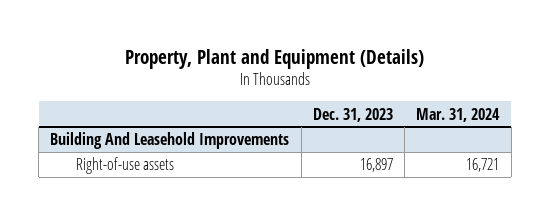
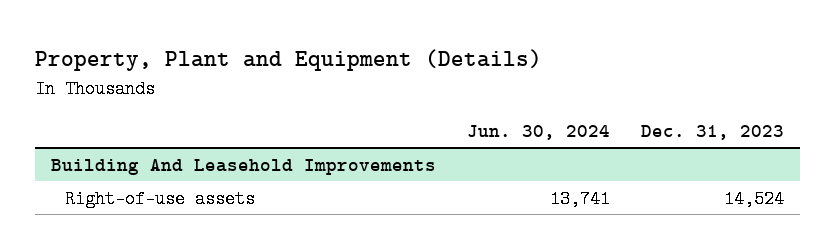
[416,107,501,122] Mar. 31, 2024 -> none
none -> [466,124,610,140] Jun. 30, 2024
[359,158,393,173] 16,897 -> [723,189,784,208] 14,524

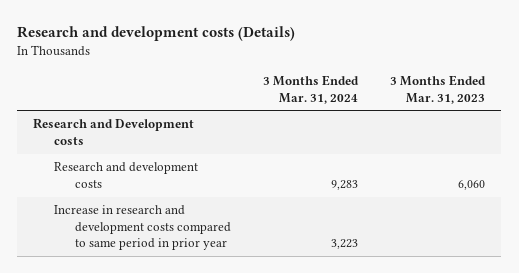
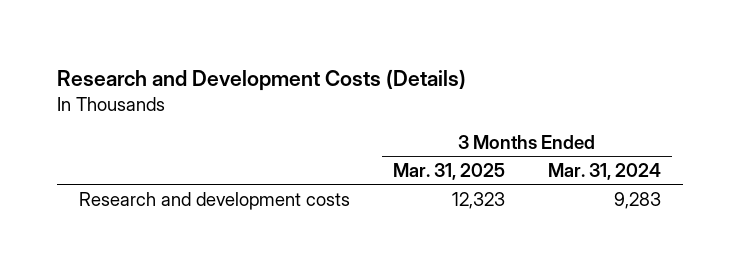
[17,26,296,42] Research and development costs (Details) -> [57,68,467,91] Research and Development Costs (Details)
[390,75,487,104] 3 Months Ended Mar. 31, 2023 -> none
none -> [393,163,506,181] Mar. 31, 2025
[33,118,195,145] Research and Development costs -> none
[54,205,231,251] Increase in research and development costs compared to same period in prior year -> none

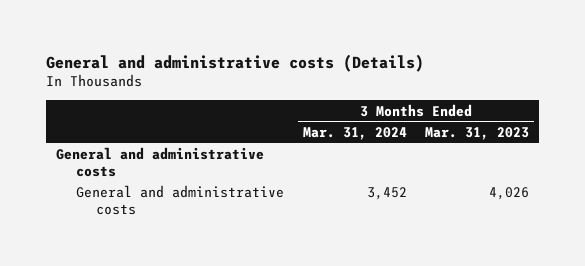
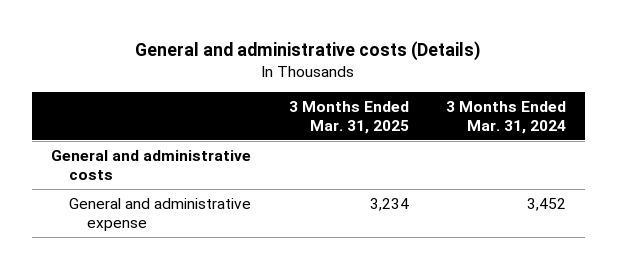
[425,126,530,140] Mar. 31, 2023 -> none
none -> [288,100,409,134] 3 Months Ended Mar. 31, 2025
[75,185,284,216] General and administrative costs -> [69,197,252,231] General and administrative expense

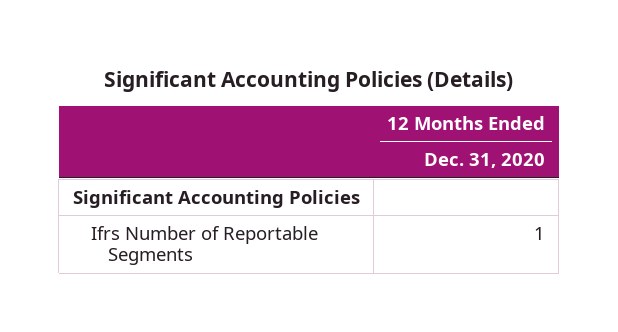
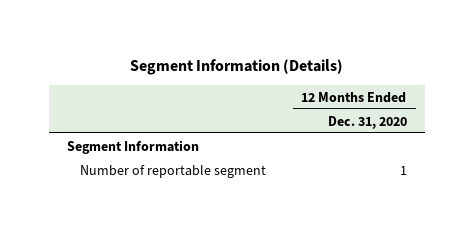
[103,71,513,93] Significant Accounting Policies (Details) -> [129,58,343,75] Segment Information (Details)
[72,189,360,208] Significant Accounting Policies -> none
none -> [66,139,199,154] Segment Information
[90,225,318,266] Ifrs Number of Reportable Segments -> [79,164,266,178] Number of reportable segment

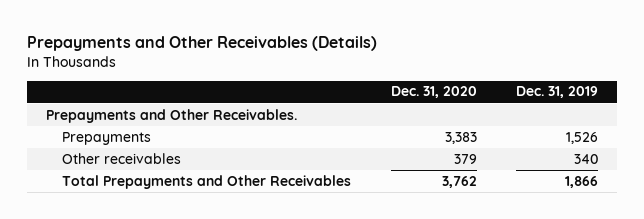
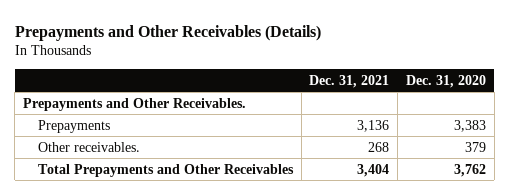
[515,86,598,99] Dec. 31, 2019 -> none
none -> [309,74,390,88] Dec. 31, 2021
[62,152,182,164] Other receivables -> [37,141,140,152] Other receivables.

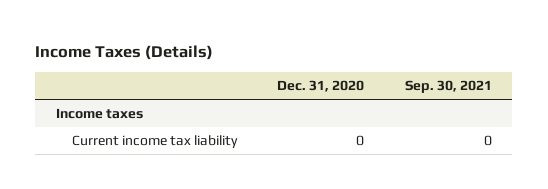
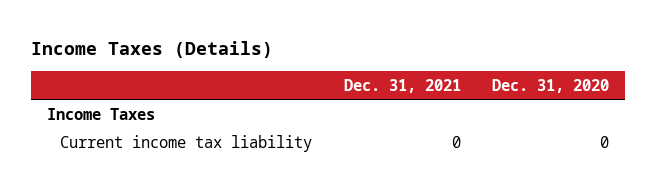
[404,80,492,94] Sep. 30, 2021 -> none
none -> [343,78,461,93] Dec. 31, 2021
[55,108,143,120] Income taxes -> [46,107,155,120] Income Taxes

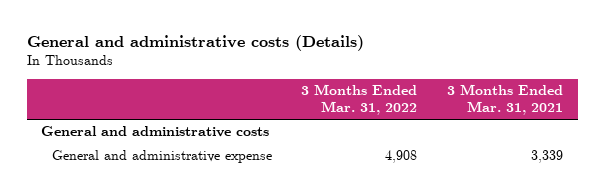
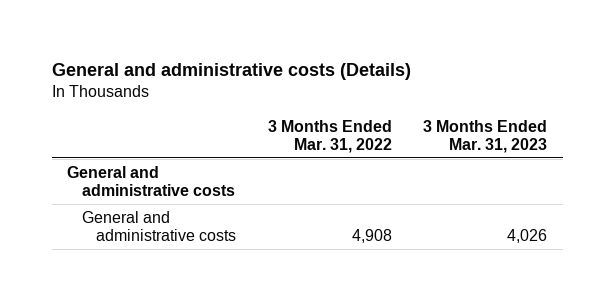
[446,84,563,115] 3 Months Ended Mar. 31, 2021 -> none
none -> [423,119,548,154] 3 Months Ended Mar. 31, 2023
[51,150,272,164] General and administrative expense -> [81,210,237,241] General and administrative costs

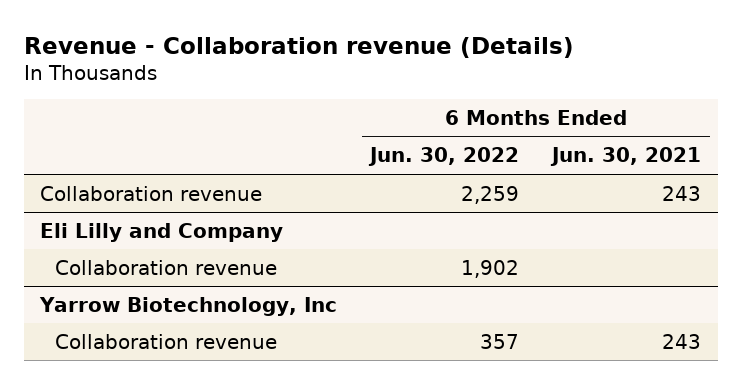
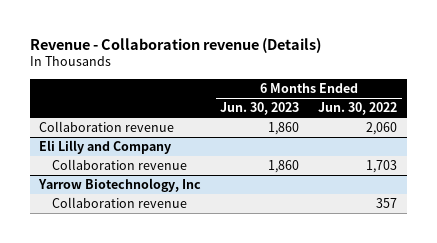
[550,147,702,167] Jun. 30, 2021 -> none
none -> [220,102,300,116] Jun. 30, 2023
[461,185,520,204] 2,259 -> [366,122,398,136] 2,060
[461,259,520,278] 1,902 -> [366,160,398,174] 1,703

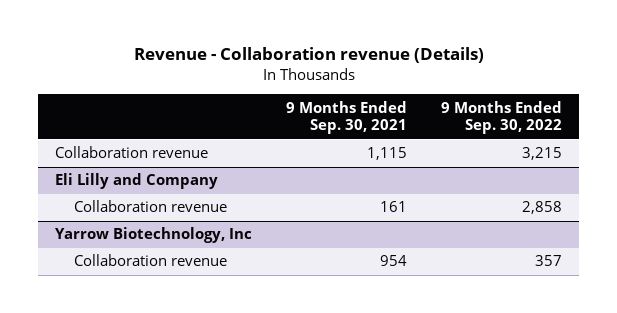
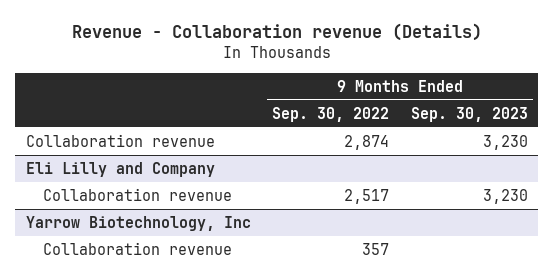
[286,100,408,135] 9 Months Ended Sep. 30, 2021 -> none
none -> [410,106,528,122] Sep. 30, 2023
[522,147,563,161] 3,215 -> [344,134,390,150] 2,874
[522,201,563,215] 2,858 -> [344,188,390,204] 2,517

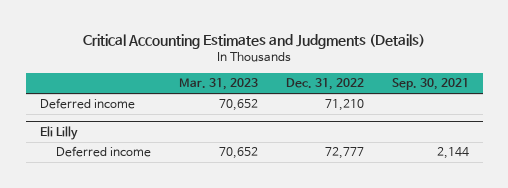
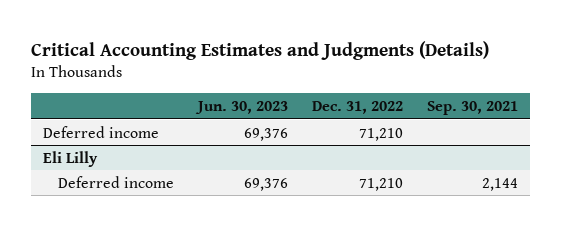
[178,78,258,91] Mar. 31, 2023 -> none
none -> [195,100,289,114] Jun. 30, 2023
[324,147,364,160] 72,777 -> [359,177,404,191] 71,210

